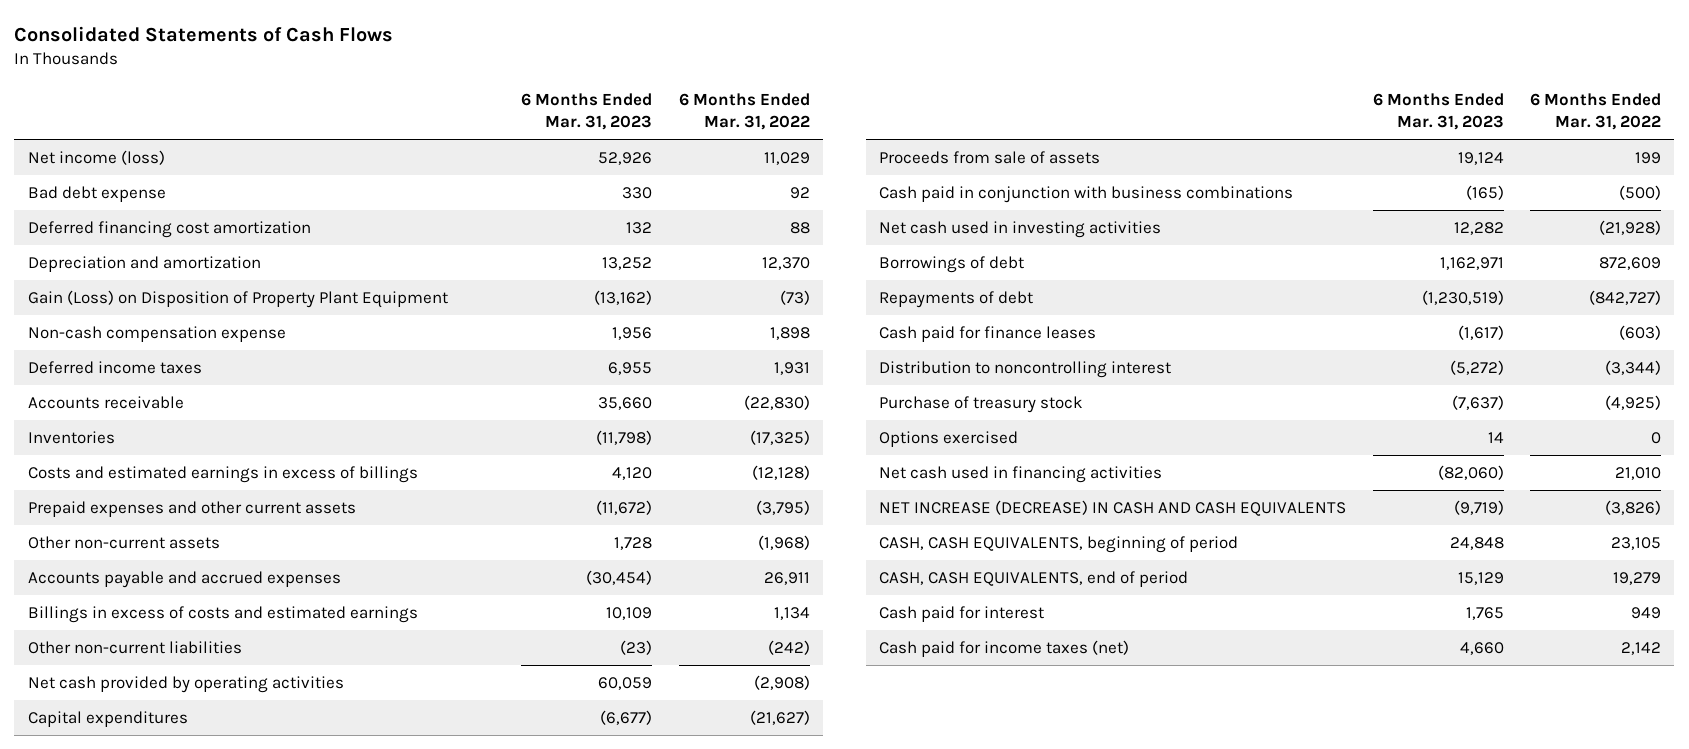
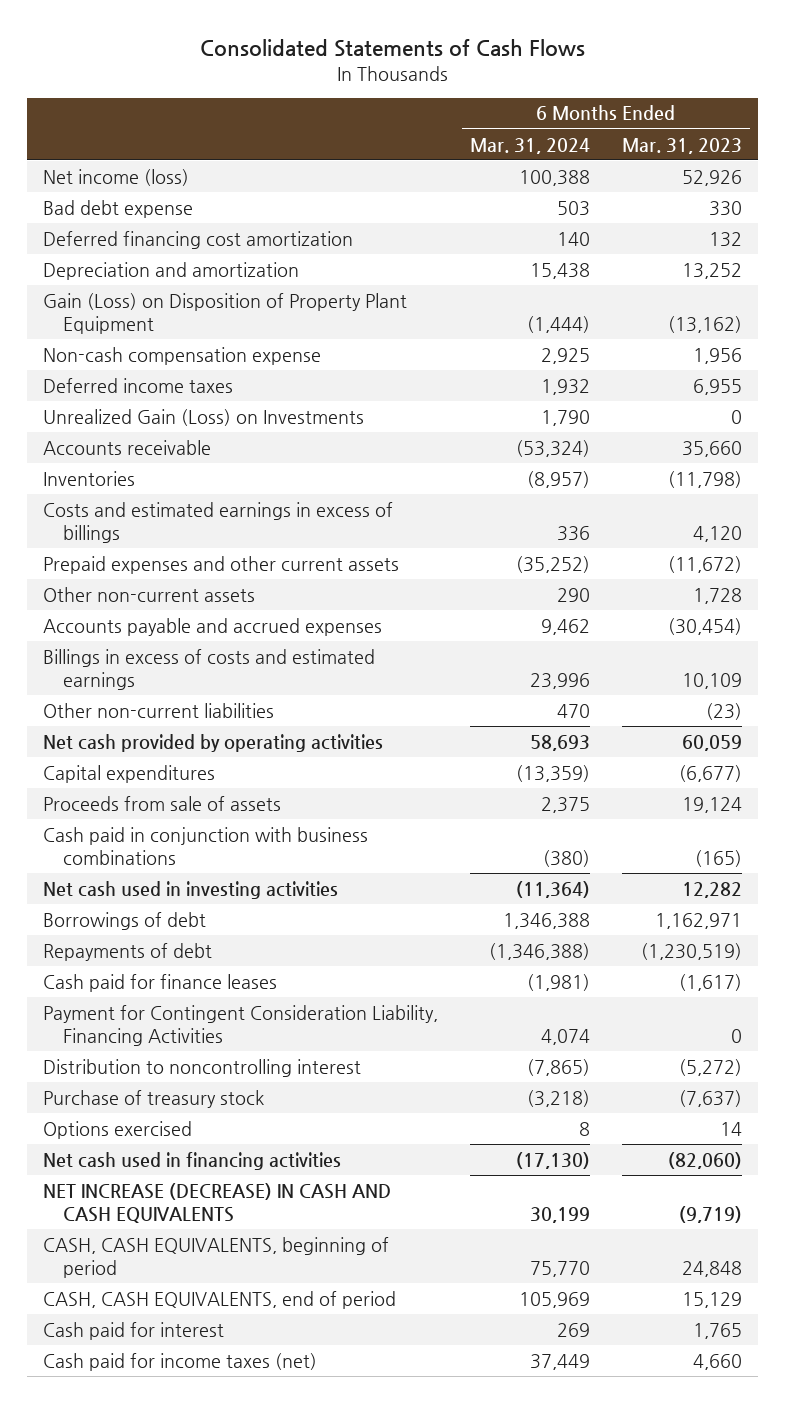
[678,92,810,130] 6 Months Ended Mar. 31, 2022 -> none
none -> [470,137,591,154] Mar. 31, 2024
none -> [43,408,365,426] Unrealized Gain (Loss) on Investments
none -> [43,1004,439,1046] Payment for Contingent Consideration Liability, Financing Activities

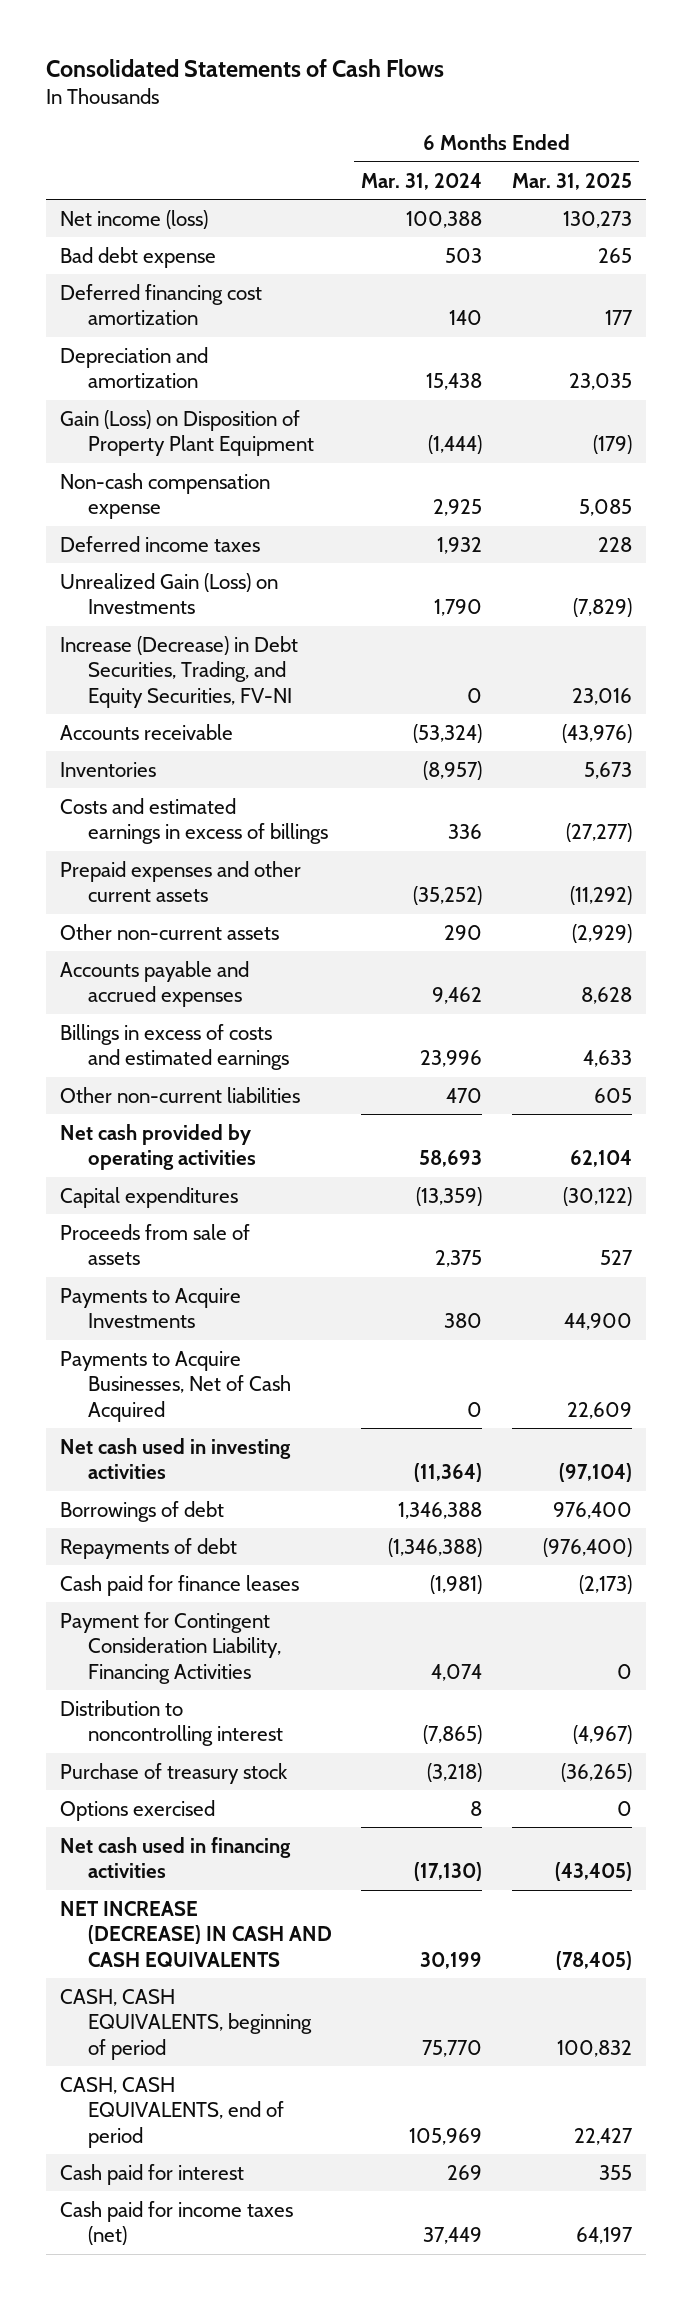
[622,137,743,154] Mar. 31, 2023 -> none
none -> [511,172,632,190] Mar. 31, 2025
none -> [60,635,299,708] Increase (Decrease) in Debt Securities, Trading, and Equity Securities, FV-NI
[43,826,369,865] Cash paid in conjunction with business combinations -> none
none -> [60,1287,242,1329] Payments to Acquire Investments
none -> [60,1350,291,1422] Payments to Acquire Businesses, Net of Cash Acquired

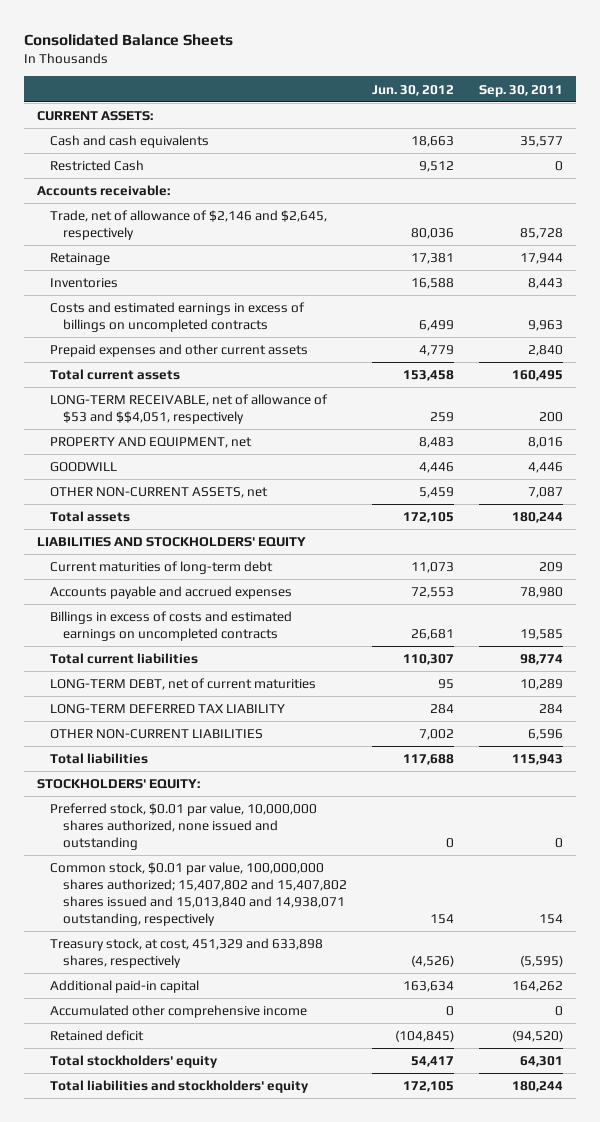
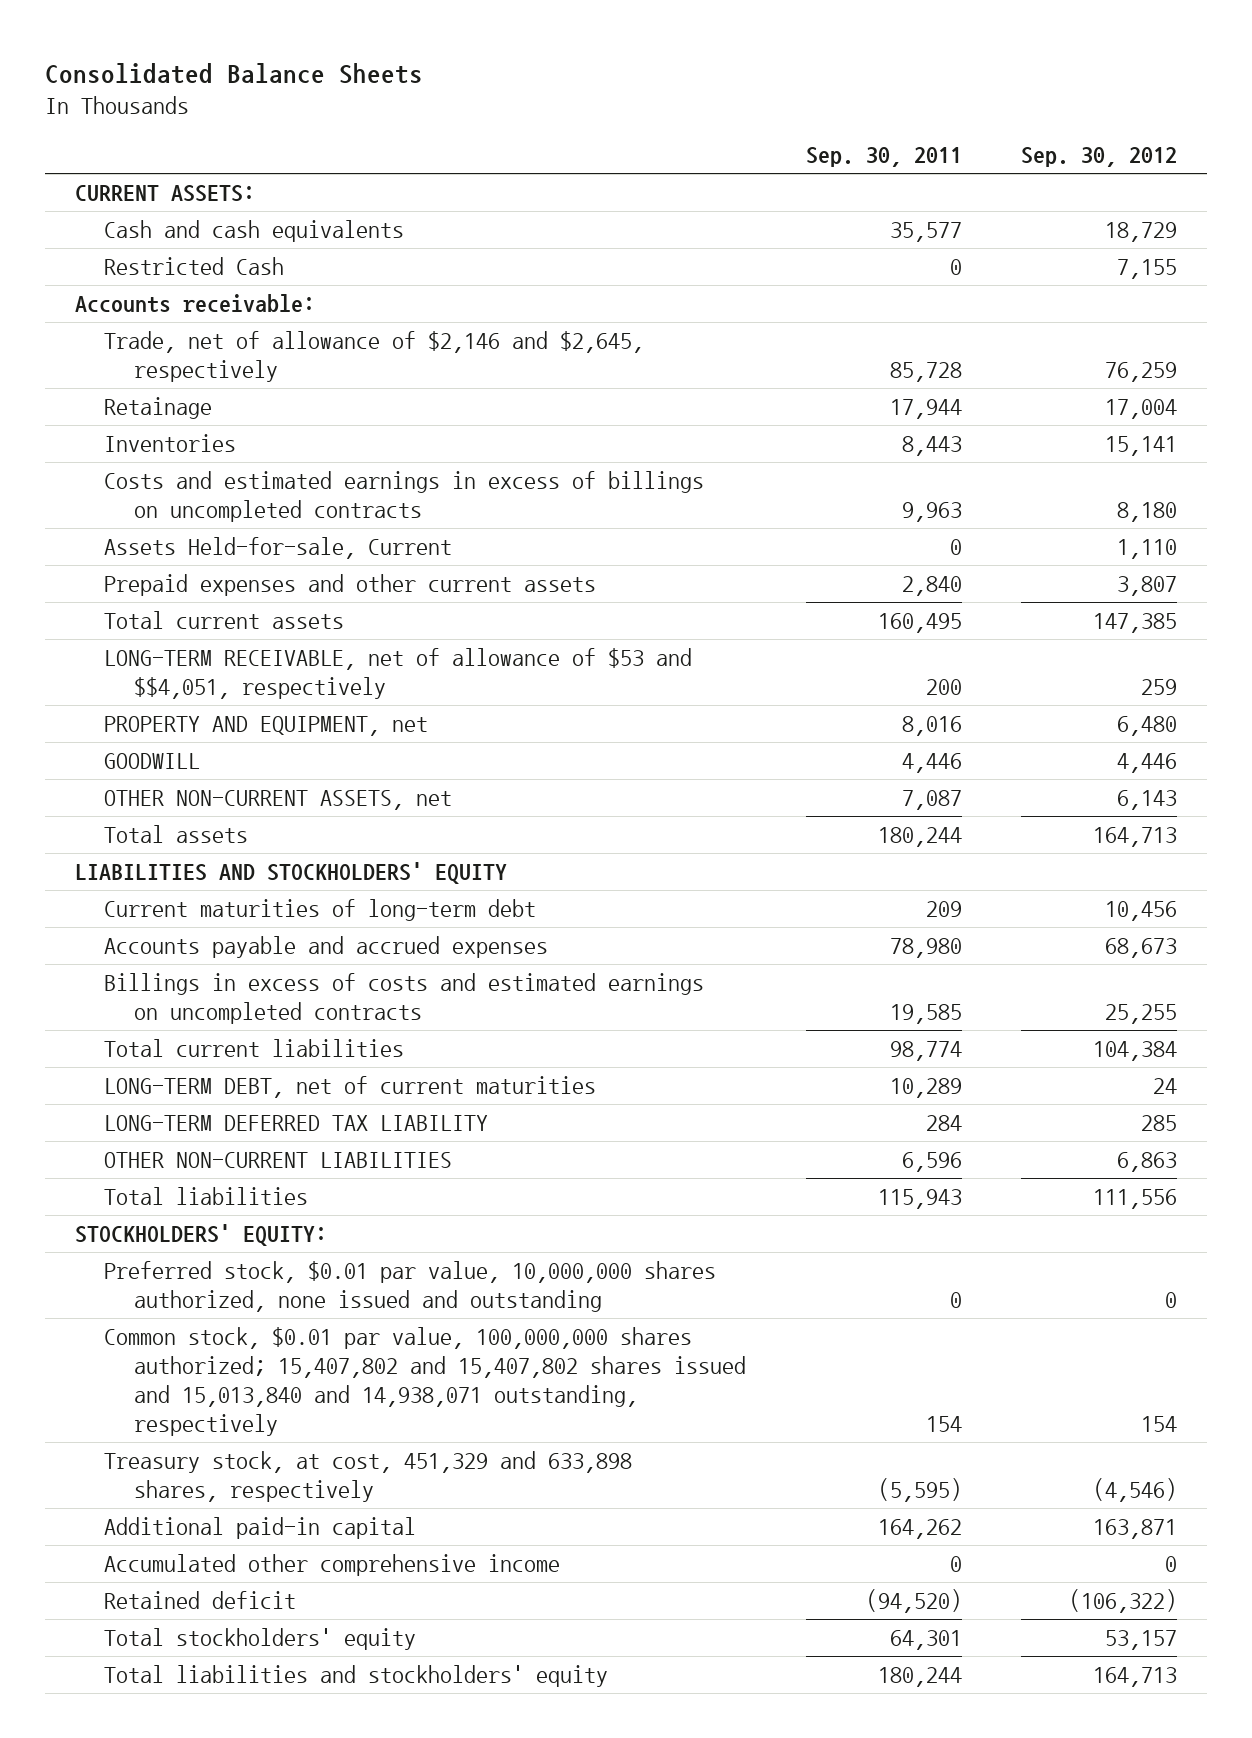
[372,84,455,96] Jun. 30, 2012 -> none
none -> [1021,147,1178,168] Sep. 30, 2012
none -> [104,536,453,559] Assets Held-for-sale, Current

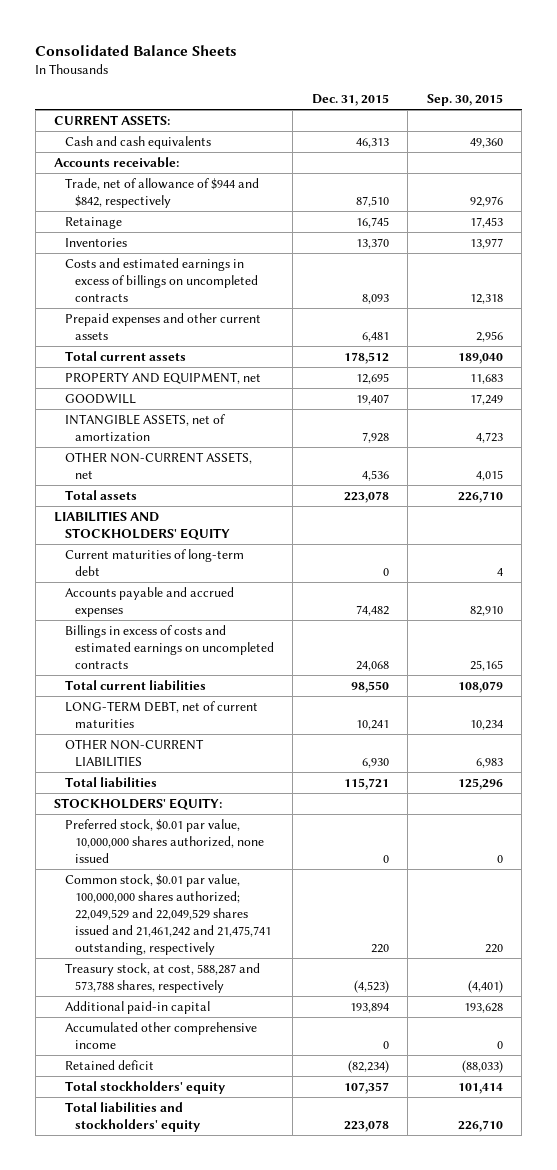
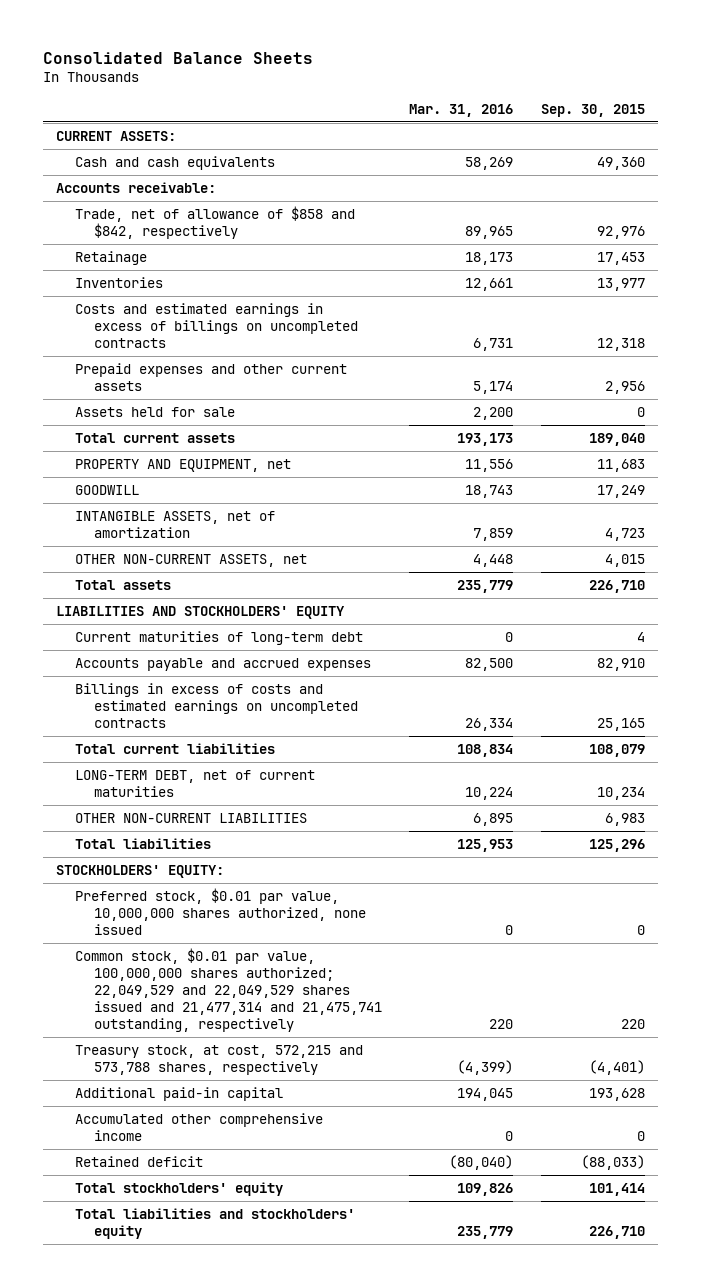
[311,94,389,107] Dec. 31, 2015 -> none
none -> [409,103,514,117] Mar. 31, 2016
[64,178,259,208] Trade, net of allowance of $944 and $842, respectively -> [75,205,356,239] Trade, net of allowance of $858 and $842, respectively
none -> [75,406,236,417] Assets held for sale
[64,874,272,955] Common stock, $0.01 par value, 100,000,000 shares authorized; 22,049,529 and 22,049,529 shares issued and 21,461,242 and 21,475,741 outstanding, respectively -> [75,947,382,1032] Common stock, $0.01 par value, 100,000,000 shares authorized; 22,049,529 and 22,049,529 shares issued and 21,477,314 and 21,475,741 outstanding, respectively
[64,963,260,993] Treasury stock, at cost, 588,287 and 573,788 shares, respectively -> [75,1044,364,1075] Treasury stock, at cost, 572,215 and 573,788 shares, respectively

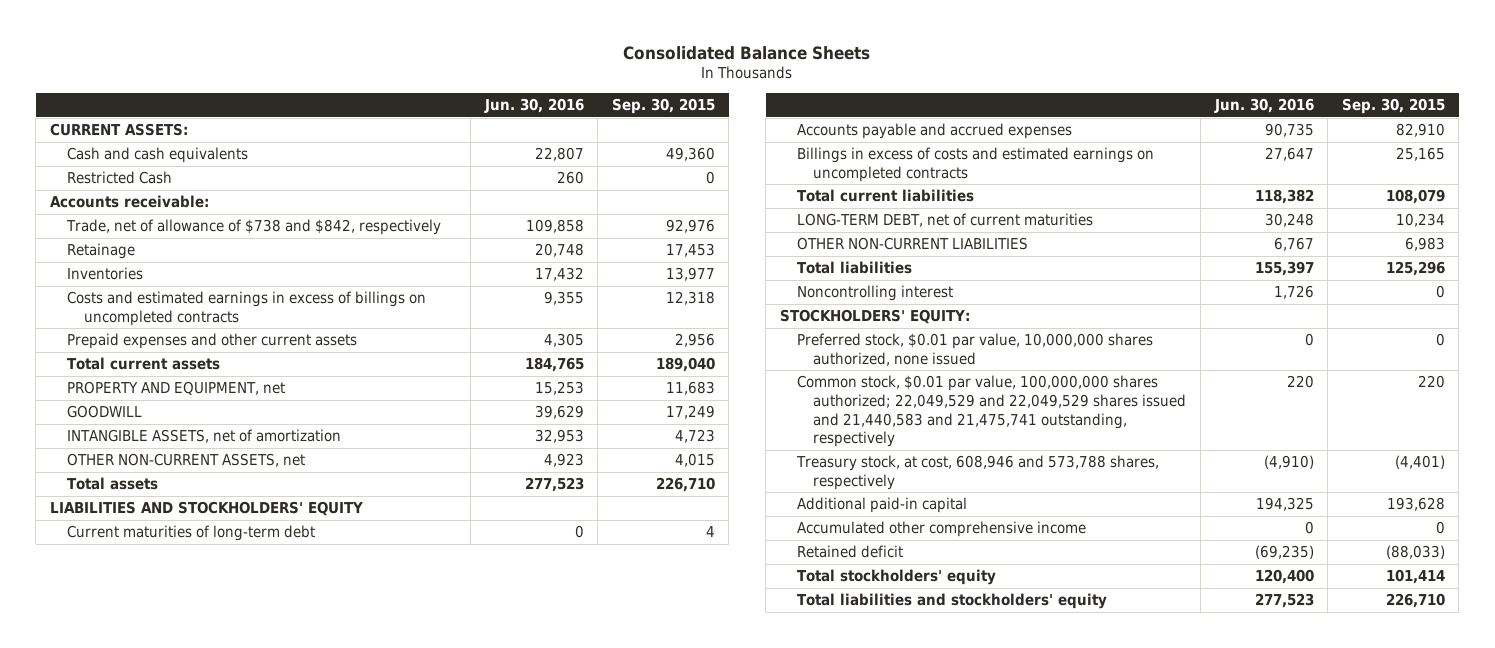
[409,103,514,117] Mar. 31, 2016 -> none
none -> [483,98,584,114] Jun. 30, 2016
none -> [66,171,172,185] Restricted Cash
[75,205,356,239] Trade, net of allowance of $858 and $842, respectively -> [65,219,441,236] Trade, net of allowance of $738 and $842, respectively
[75,406,236,417] Assets held for sale -> none
none -> [796,285,953,302] Noncontrolling interest
[75,947,382,1032] Common stock, $0.01 par value, 100,000,000 shares authorized; 22,049,529 and 22,049,529 shares issued and 21,477,314 and 21,475,741 outstanding, respectively -> [796,375,1187,448] Common stock, $0.01 par value, 100,000,000 shares authorized; 22,049,529 and 22,049,529 shares issued and 21,440,583 and 21,475,741 outstanding, respectively
[75,1044,364,1075] Treasury stock, at cost, 572,215 and 573,788 shares, respectively -> [795,455,1159,490] Treasury stock, at cost, 608,946 and 573,788 shares, respectively

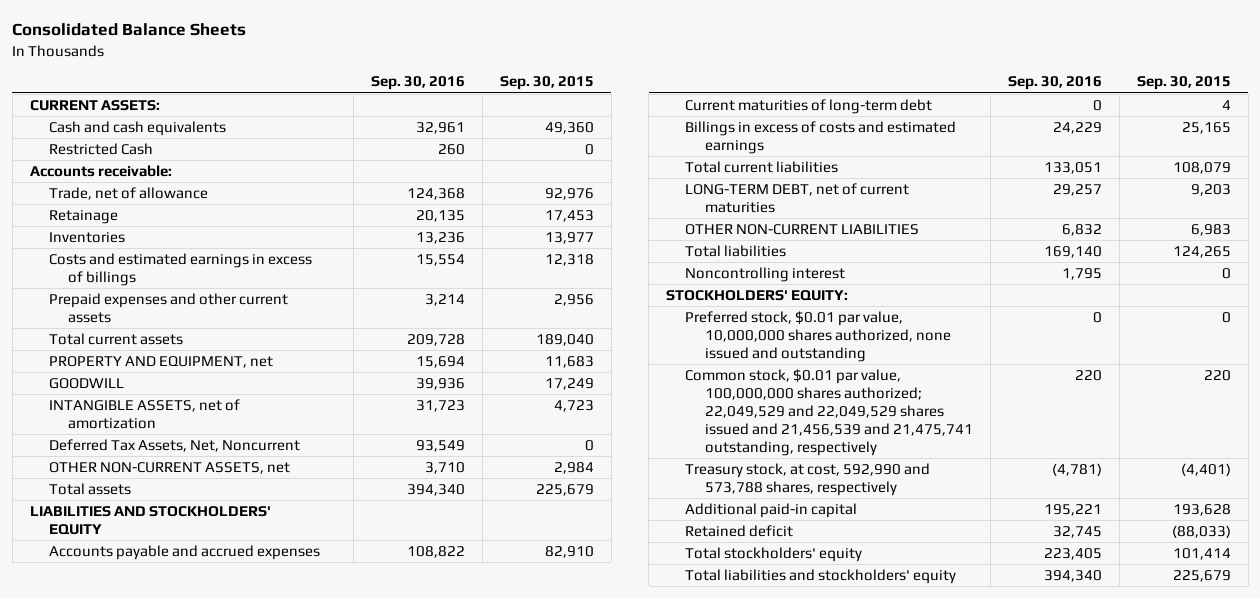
[483,98,584,114] Jun. 30, 2016 -> none
none -> [371,76,466,91] Sep. 30, 2016
[65,219,441,236] Trade, net of allowance of $738 and $842, respectively -> [48,186,208,200] Trade, net of allowance
[66,291,426,326] Costs and estimated earnings in excess of billings on uncompleted contracts -> [48,252,312,286] Costs and estimated earnings in excess of billings
none -> [48,438,300,452] Deferred Tax Assets, Net, Noncurrent
[674,453,715,468] 4,015 -> [553,461,594,474] 2,984
[655,477,715,493] 226,710 -> [535,483,594,496] 225,679
[66,525,315,542] Current maturities of long-term debt -> [685,98,933,114] Current maturities of long-term debt
[796,147,1154,182] Billings in excess of costs and estimated earnings on uncompleted contracts -> [685,120,957,154] Billings in excess of costs and estimated earnings
[1395,213,1445,228] 10,234 -> [1190,183,1231,196] 9,203
[1385,261,1445,277] 125,296 -> [1172,245,1231,258] 124,265
[796,333,1153,366] Preferred stock, $0.01 par value, 10,000,000 shares authorized, none issued -> [685,310,951,362] Preferred stock, $0.01 par value, 10,000,000 shares authorized, none issued and outstanding
[796,375,1187,448] Common stock, $0.01 par value, 100,000,000 shares authorized; 22,049,529 and 22,049,529 shares issued and 21,440,583 and 21,475,741 outstanding, respectively -> [685,368,973,456] Common stock, $0.01 par value, 100,000,000 shares authorized; 22,049,529 and 22,049,529 shares issued and 21,456,539 and 21,475,741 outstanding, respectively
[795,455,1159,490] Treasury stock, at cost, 608,946 and 573,788 shares, respectively -> [685,462,931,496] Treasury stock, at cost, 592,990 and 573,788 shares, respectively
[796,521,1086,538] Accumulated other comprehensive income -> none
[1385,593,1445,609] 226,710 -> [1172,569,1231,582] 225,679

